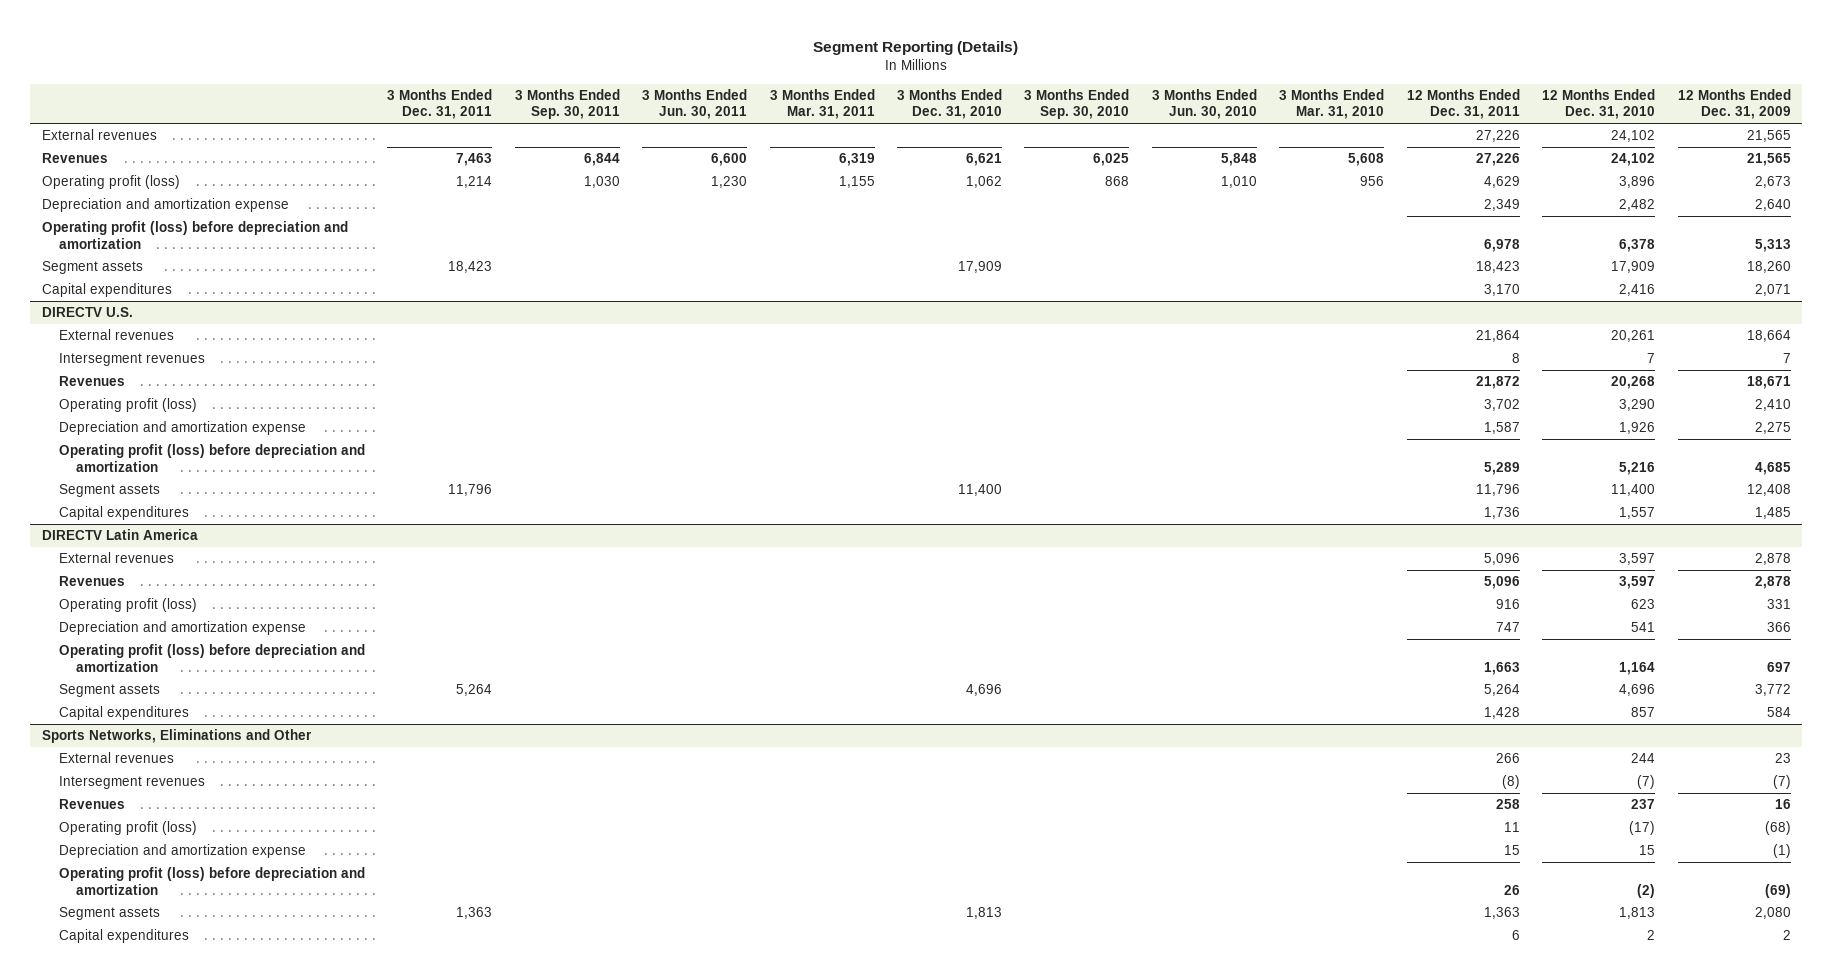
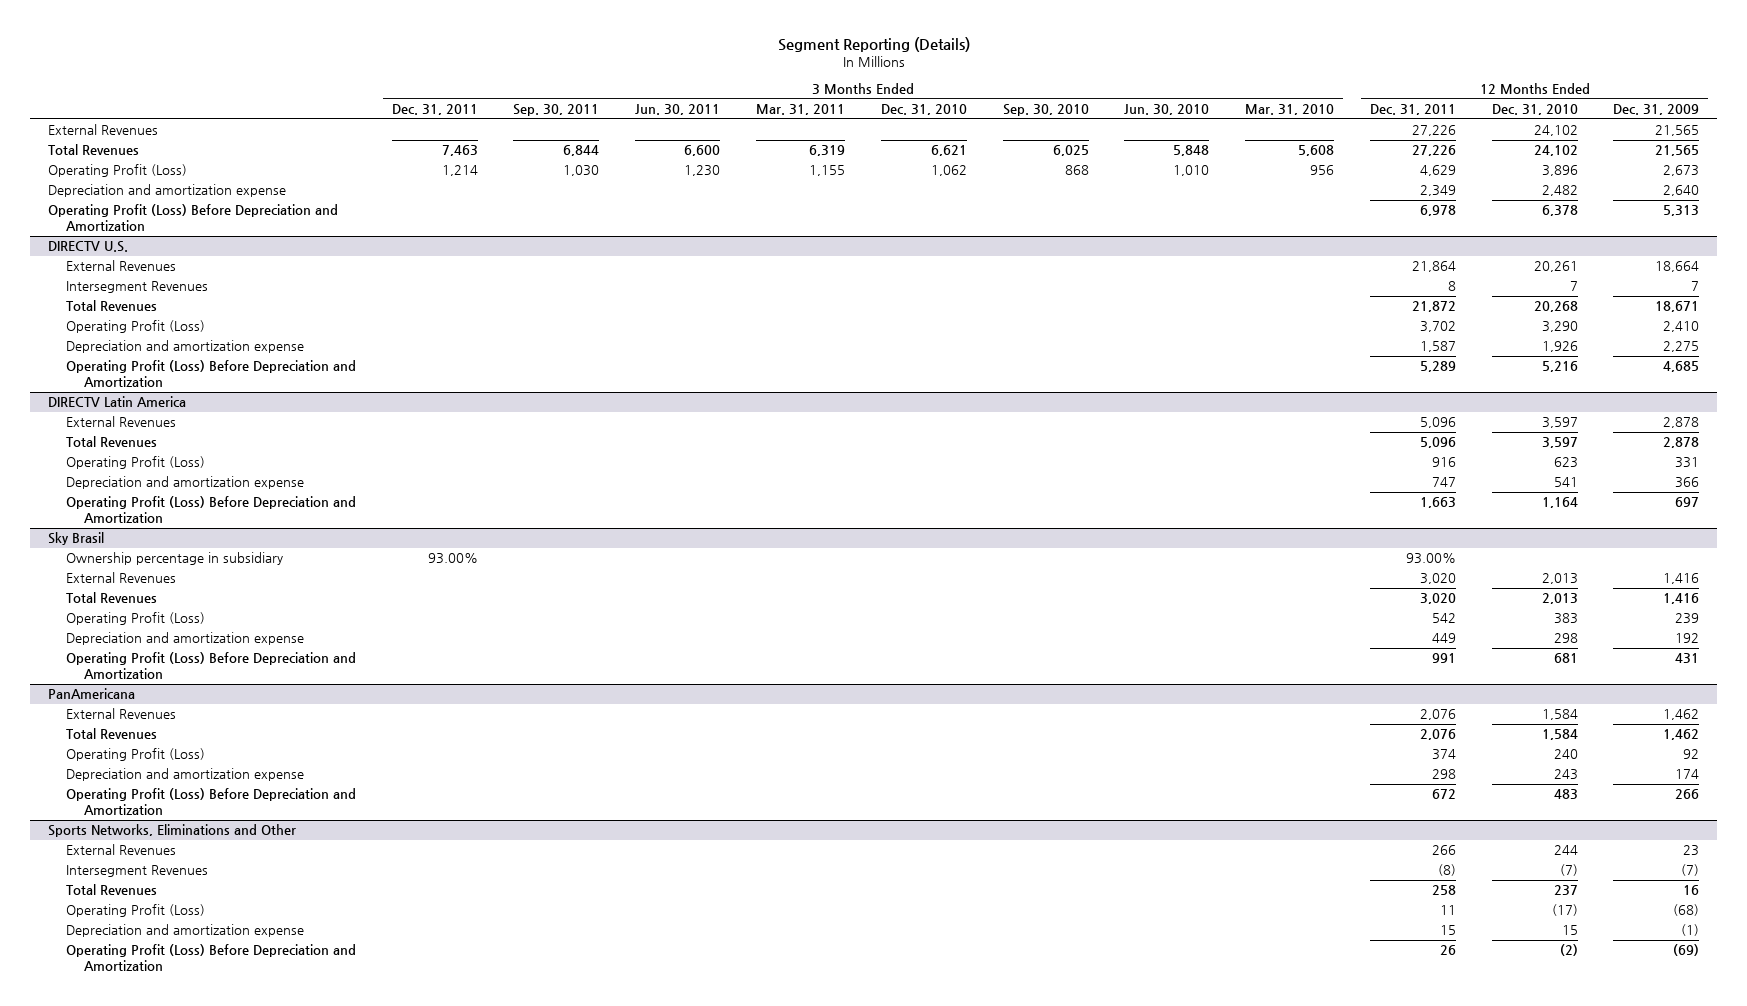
[41,129,157,141] External revenues -> [47,124,158,136] External Revenues
[41,153,108,164] Revenues -> [47,144,139,156] Total Revenues
[41,175,180,190] Operating profit (loss) -> [47,164,187,178] Operating Profit (Loss)
[41,261,143,275] Segment assets -> none
[41,283,172,298] Capital expenditures -> none
[41,221,348,249] Operating profit (loss) before depreciation and amortization -> [47,204,338,232] Operating Profit (Loss) Before Depreciation and Amortization
[58,329,174,341] External revenues -> [65,260,176,272] External Revenues
[58,353,205,367] Intersegment revenues -> [65,281,208,294] Intersegment Revenues
[58,376,125,387] Revenues -> [65,300,157,312] Total Revenues
[58,398,197,413] Operating profit (loss) -> [65,320,205,334] Operating Profit (Loss)
[58,484,160,498] Segment assets -> none
[58,506,189,521] Capital expenditures -> none
[58,444,365,472] Operating profit (loss) before depreciation and amortization -> [65,360,356,388] Operating Profit (Loss) Before Depreciation and Amortization
[58,552,174,564] External revenues -> [65,416,176,428] External Revenues
[58,576,125,587] Revenues -> [65,436,157,448] Total Revenues
[58,598,197,613] Operating profit (loss) -> [65,456,205,470] Operating Profit (Loss)
[58,684,160,698] Segment assets -> none
[58,706,189,721] Capital expenditures -> none
[58,644,365,672] Operating profit (loss) before depreciation and amortization -> [65,496,356,524] Operating Profit (Loss) Before Depreciation and Amortization
none -> [47,532,104,546] Sky Brasil
none -> [65,552,283,566] Ownership percentage in subsidiary
none -> [65,572,176,584] External Revenues
none -> [65,592,157,604] Total Revenues
none -> [65,612,205,626] Operating Profit (Loss)
none -> [65,632,304,646] Depreciation and amortization expense
none -> [65,652,356,680] Operating Profit (Loss) Before Depreciation and Amortization
none -> [47,688,135,700] PanAmericana
none -> [65,708,176,720] External Revenues
none -> [65,728,157,740] Total Revenues
none -> [65,748,205,762] Operating Profit (Loss)
none -> [65,768,304,782] Depreciation and amortization expense
none -> [65,788,356,816] Operating Profit (Loss) Before Depreciation and Amortization
[58,752,174,764] External revenues -> [65,844,176,856] External Revenues
[58,776,205,790] Intersegment revenues -> [65,865,208,878] Intersegment Revenues
[58,799,125,810] Revenues -> [65,884,157,896] Total Revenues
[58,821,197,836] Operating profit (loss) -> [65,904,205,918] Operating Profit (Loss)
[58,907,160,921] Segment assets -> none
[58,929,189,944] Capital expenditures -> none
[58,867,365,895] Operating profit (loss) before depreciation and amortization -> [65,944,356,972] Operating Profit (Loss) Before Depreciation and Amortization

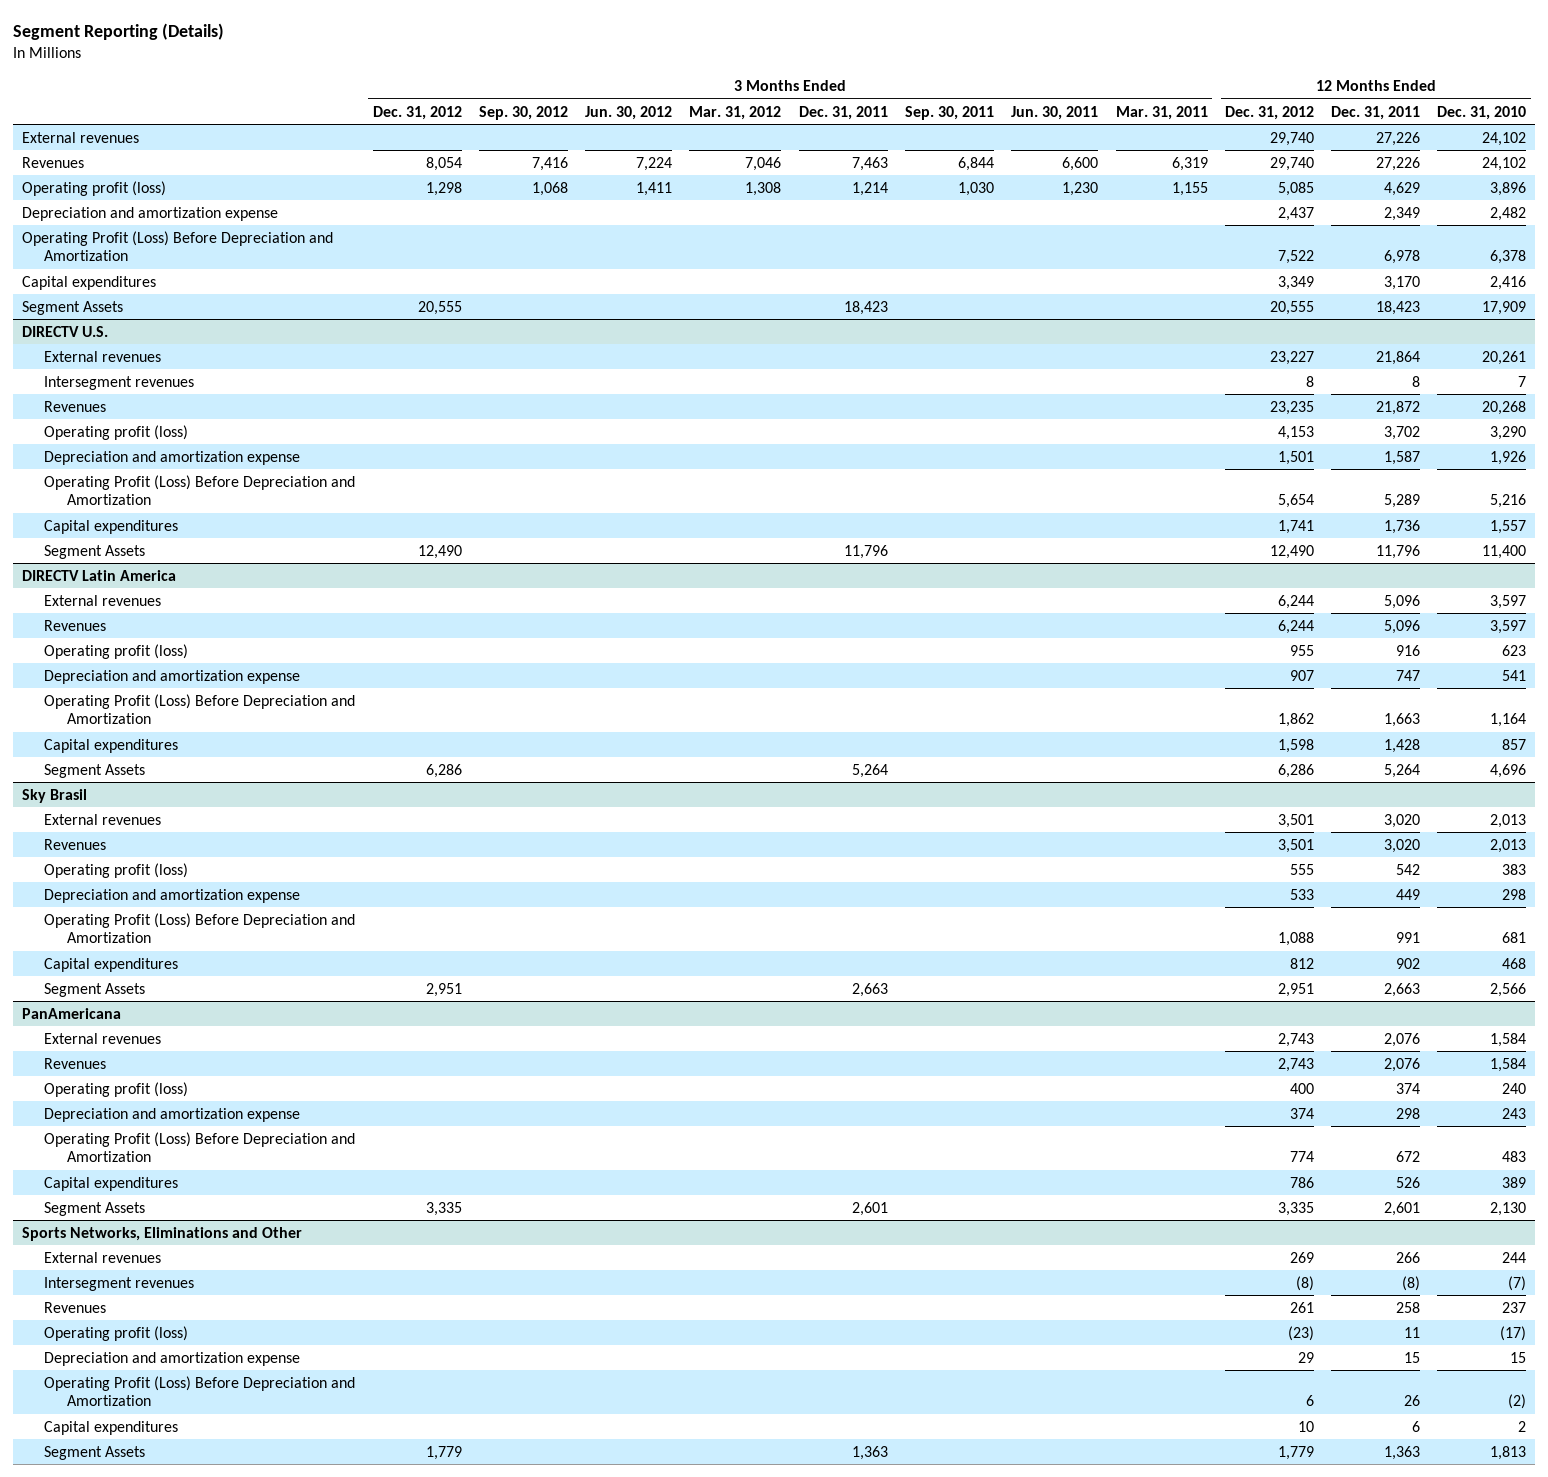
[880,104,967,116] Dec. 31, 2010 -> none
[1002,104,1089,117] Sep. 30, 2010 -> none
[1124,104,1210,116] Jun. 30, 2010 -> none
[1245,104,1335,116] Mar. 31, 2010 -> none
[1613,104,1700,116] Dec. 31, 2009 -> none
none -> [372,105,462,120] Dec. 31, 2012
none -> [478,105,568,120] Sep. 30, 2012
none -> [585,105,673,120] Jun. 30, 2012
none -> [689,105,782,120] Mar. 31, 2012
none -> [1224,105,1314,120] Dec. 31, 2012
[47,124,158,136] External Revenues -> [21,131,139,143] External revenues
[47,144,139,156] Total Revenues -> [21,156,84,168] Revenues
[47,164,187,178] Operating Profit (Loss) -> [21,180,166,196] Operating profit (loss)
none -> [21,275,156,290] Capital expenditures
none -> [21,300,123,315] Segment Assets
[65,260,176,272] External Revenues -> [44,350,162,362] External revenues
[65,281,208,294] Intersegment Revenues -> [44,375,195,390] Intersegment revenues
[65,300,157,312] Total Revenues -> [44,400,107,412] Revenues
[65,320,205,334] Operating Profit (Loss) -> [44,424,189,440] Operating profit (loss)
none -> [44,519,179,534] Capital expenditures
none -> [44,544,146,559] Segment Assets
[65,416,176,428] External Revenues -> [44,594,162,606] External revenues
[65,436,157,448] Total Revenues -> [44,619,107,631] Revenues
[65,456,205,470] Operating Profit (Loss) -> [44,643,189,659] Operating profit (loss)
none -> [44,738,179,753] Capital expenditures
none -> [44,763,146,778] Segment Assets
[65,552,283,566] Ownership percentage in subsidiary -> none
[65,572,176,584] External Revenues -> [44,813,162,825] External revenues
[65,592,157,604] Total Revenues -> [44,838,107,850] Revenues
[65,612,205,626] Operating Profit (Loss) -> [44,862,189,878] Operating profit (loss)
none -> [44,957,179,972] Capital expenditures
none -> [44,982,146,997] Segment Assets
[65,708,176,720] External Revenues -> [44,1032,162,1044] External revenues
[65,728,157,740] Total Revenues -> [44,1057,107,1069] Revenues
[65,748,205,762] Operating Profit (Loss) -> [44,1081,189,1097] Operating profit (loss)
none -> [44,1176,179,1191] Capital expenditures
none -> [44,1201,146,1216] Segment Assets
[65,844,176,856] External Revenues -> [44,1251,162,1263] External revenues
[65,865,208,878] Intersegment Revenues -> [44,1276,195,1291] Intersegment revenues
[65,884,157,896] Total Revenues -> [44,1301,107,1313] Revenues
[65,904,205,918] Operating Profit (Loss) -> [44,1325,189,1341] Operating profit (loss)
none -> [44,1420,179,1435] Capital expenditures
none -> [44,1445,146,1460] Segment Assets

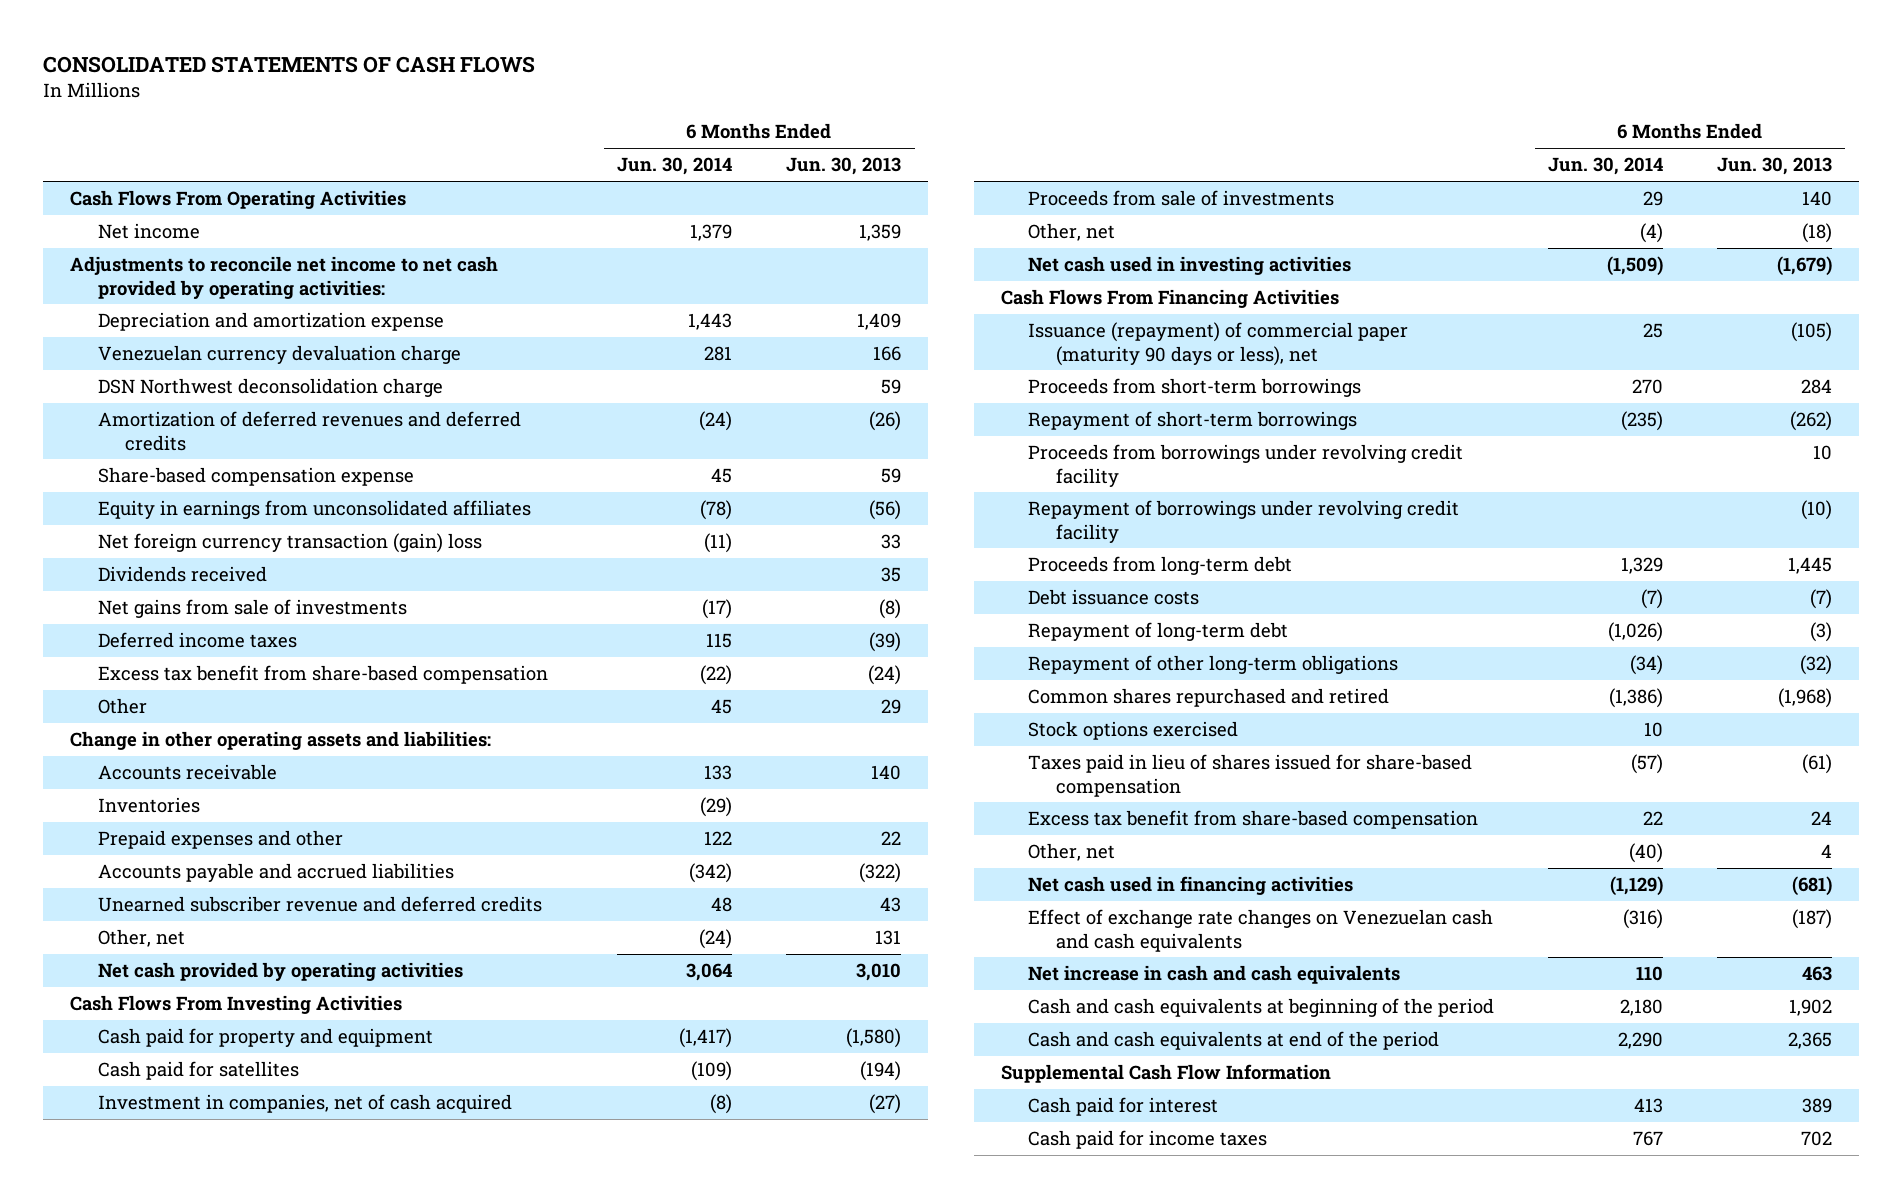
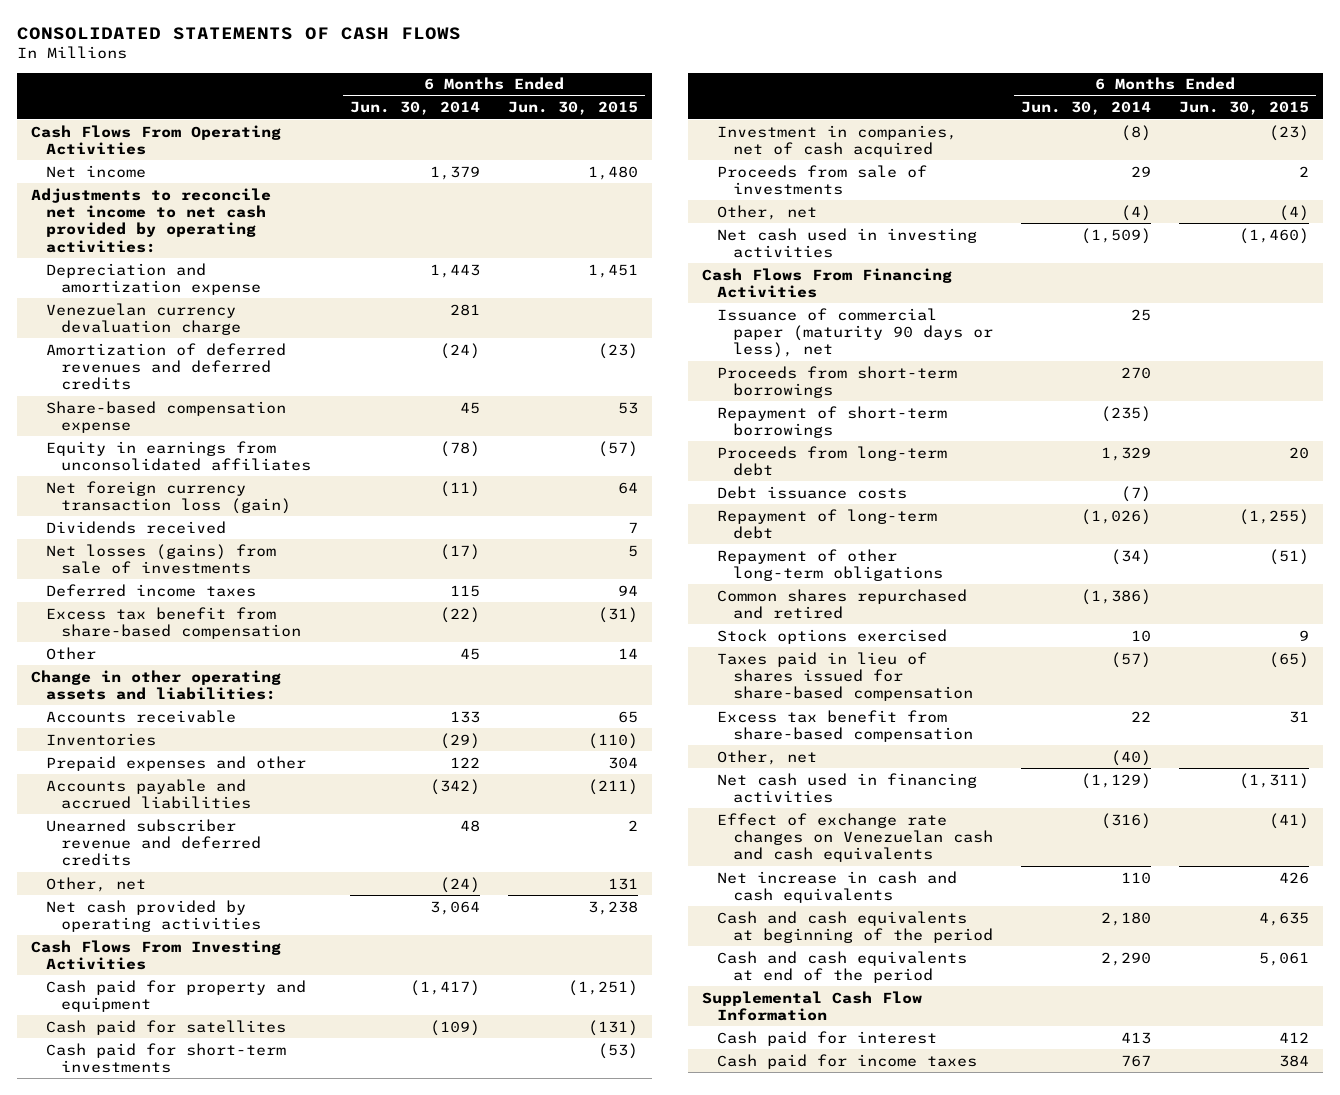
[786,157,902,176] Jun. 30, 2013 -> none
none -> [507,101,638,116] Jun. 30, 2015
[97,378,443,398] DSN Northwest deconsolidation charge -> none
[97,533,482,554] Net foreign currency transaction (gain) loss -> [46,480,292,514] Net foreign currency transaction loss (gain)
[97,599,407,619] Net gains from sale of investments -> [46,543,277,574] Net losses (gains) from sale of investments
none -> [46,1042,287,1073] Cash paid for short-term investments
[1028,322,1409,366] Issuance (repayment) of commercial paper (maturity 90 days or less), net -> [717,307,993,359] Issuance of commercial paper (maturity 90 days or less), net
[1028,444,1464,487] Proceeds from borrowings under revolving credit facility -> none
[1028,500,1460,543] Repayment of borrowings under revolving credit facility -> none

